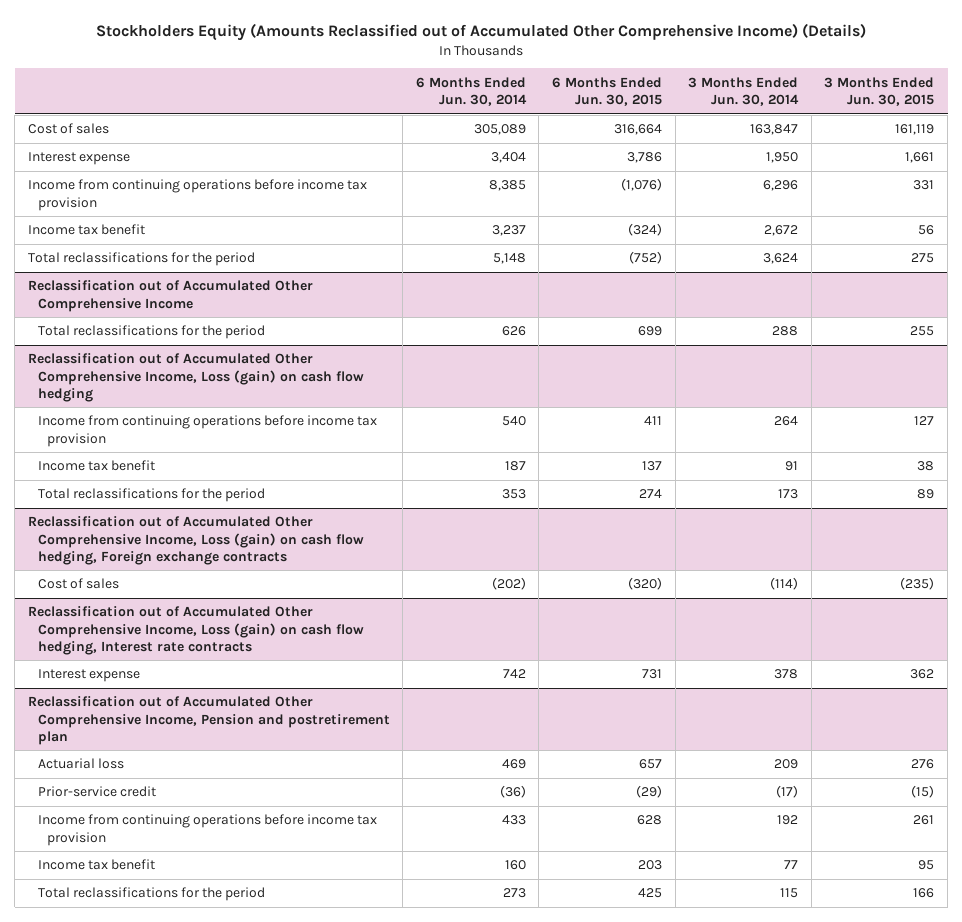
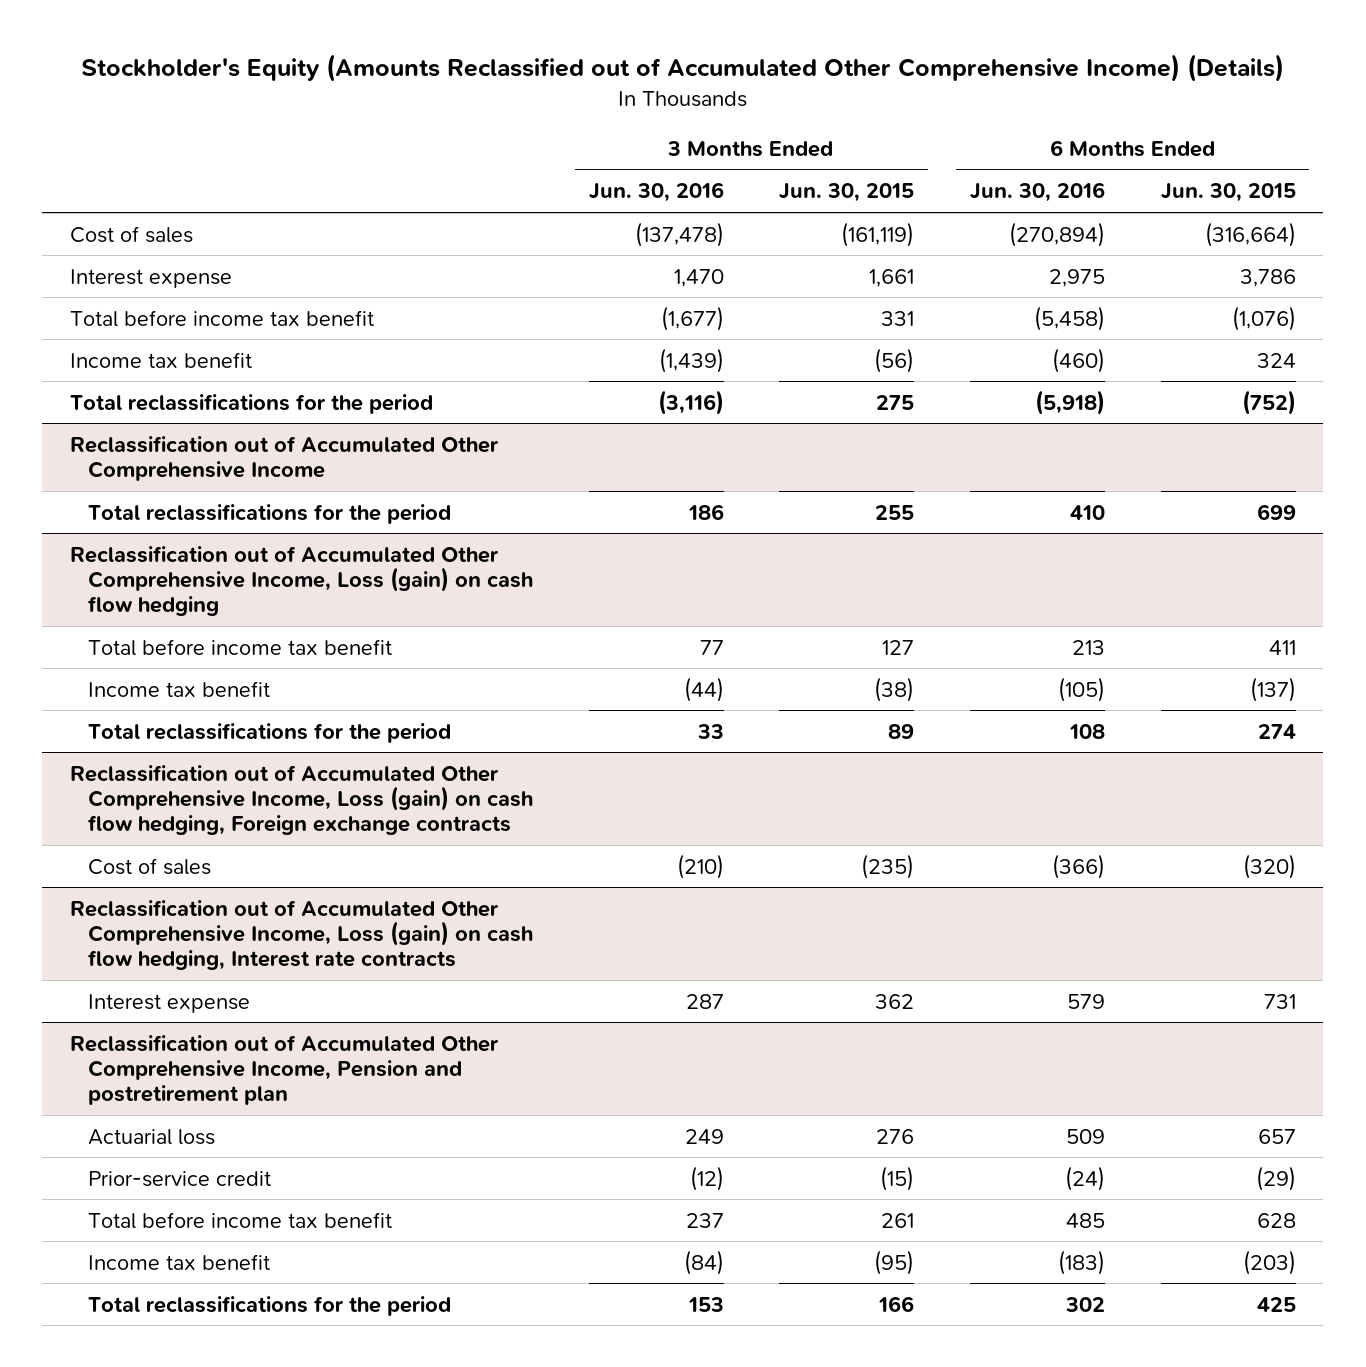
[96,23,867,42] Stockholders Equity (Amounts Reclassified out of Accumulated Other Comprehensive Income) (Details) -> [80,54,1284,83] Stockholder's Equity (Amounts Reclassified out of Accumulated Other Comprehensive Income) (Details)
[415,76,527,107] 6 Months Ended Jun. 30, 2014 -> none
[688,76,800,107] 3 Months Ended Jun. 30, 2014 -> none
none -> [588,182,724,203] Jun. 30, 2016
none -> [969,182,1105,203] Jun. 30, 2016
[613,124,662,136] 316,664 -> [1204,221,1296,247] (316,664)
[895,124,935,136] 161,119 -> [841,221,915,247] (161,119)
[27,179,367,211] Income from continuing operations before income tax provision -> [70,309,375,327] Total before income tax benefit
[627,223,662,237] (324) -> [1256,352,1296,368] 324
[918,225,935,236] 56 -> [874,347,915,373] (56)
[37,415,377,447] Income from continuing operations before income tax provision -> [87,638,392,656] Total before income tax benefit
[641,461,662,472] 137 -> [1249,676,1296,702] (137)
[917,461,935,472] 38 -> [874,676,915,702] (38)
[37,814,377,846] Income from continuing operations before income tax provision -> [87,1211,392,1229] Total before income tax benefit
[637,860,662,871] 203 -> [1242,1249,1296,1275] (203)
[918,860,935,871] 95 -> [874,1249,915,1275] (95)

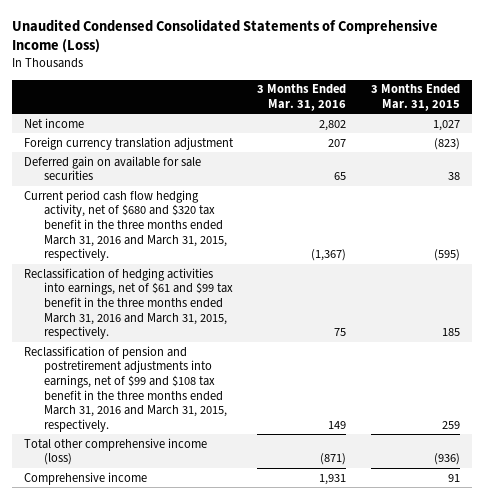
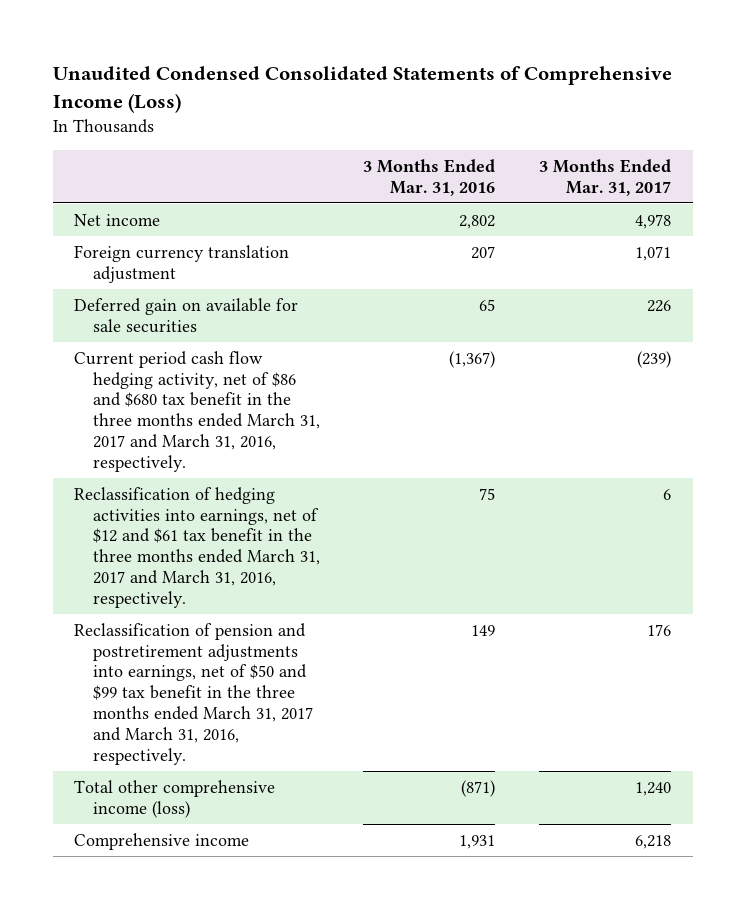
[371,84,461,111] 3 Months Ended Mar. 31, 2015 -> none
none -> [538,158,671,196] 3 Months Ended Mar. 31, 2017
[23,189,227,262] Current period cash flow hedging activity, net of $680 and $320 tax benefit in the three months ended March 31, 2016 and March 31, 2015, respectively. -> [74,350,320,472] Current period cash flow hedging activity, net of $86 and $680 tax benefit in the three months ended March 31, 2017 and March 31, 2016, respectively.
[23,267,233,340] Reclassification of hedging activities into earnings, net of $61 and $99 tax benefit in the three months ended March 31, 2016 and March 31, 2015, respectively. -> [74,486,320,608] Reclassification of hedging activities into earnings, net of $12 and $61 tax benefit in the three months ended March 31, 2017 and March 31, 2016, respectively.
[23,345,227,432] Reclassification of pension and postretirement adjustments into earnings, net of $99 and $108 tax benefit in the three months ended March 31, 2016 and March 31, 2015, respectively. -> [74,622,313,765] Reclassification of pension and postretirement adjustments into earnings, net of $50 and $99 tax benefit in the three months ended March 31, 2017 and March 31, 2016, respectively.

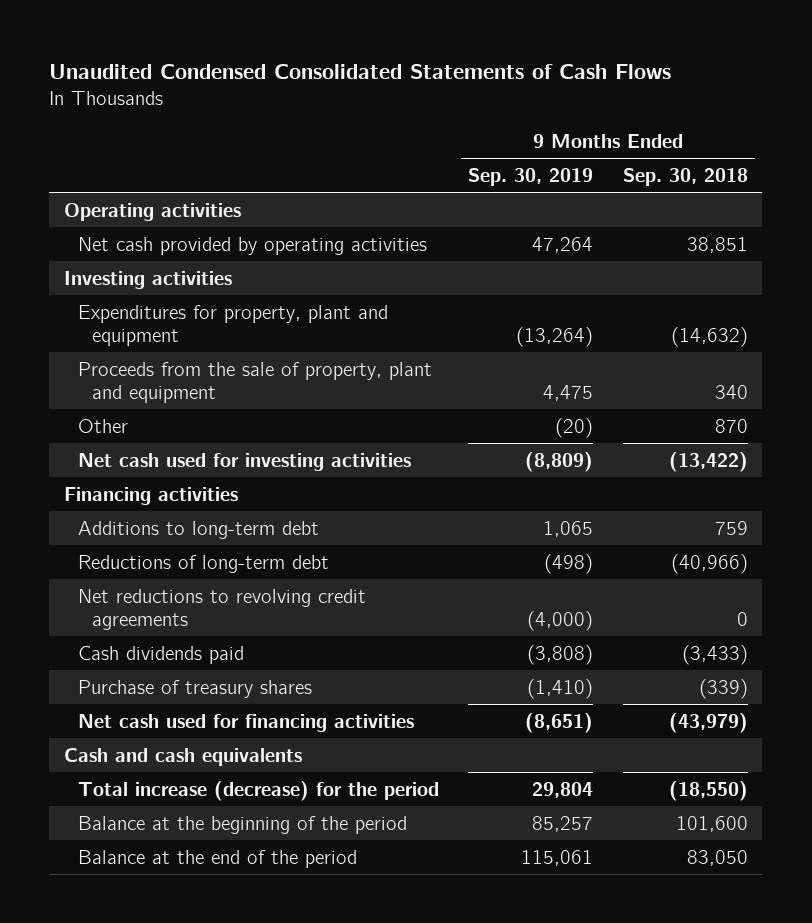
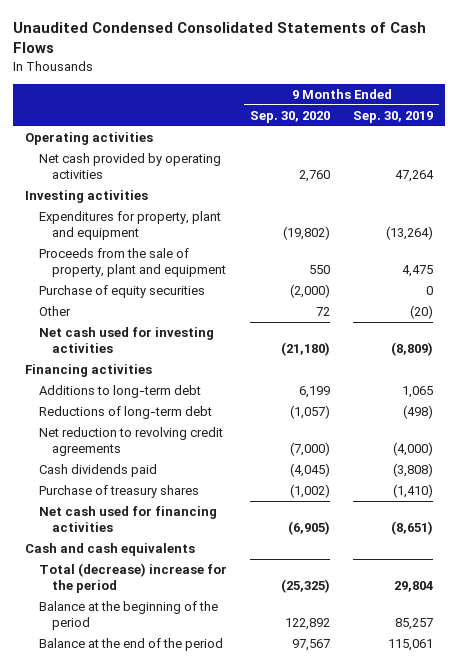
[622,167,748,186] Sep. 30, 2018 -> none
none -> [249,110,330,123] Sep. 30, 2020
none -> [38,285,205,299] Purchase of equity securities
[77,588,366,631] Net reductions to revolving credit agreements -> [38,427,223,457] Net reduction to revolving credit agreements
[77,780,439,801] Total increase (decrease) for the period -> [38,563,227,594] Total (decrease) increase for the period

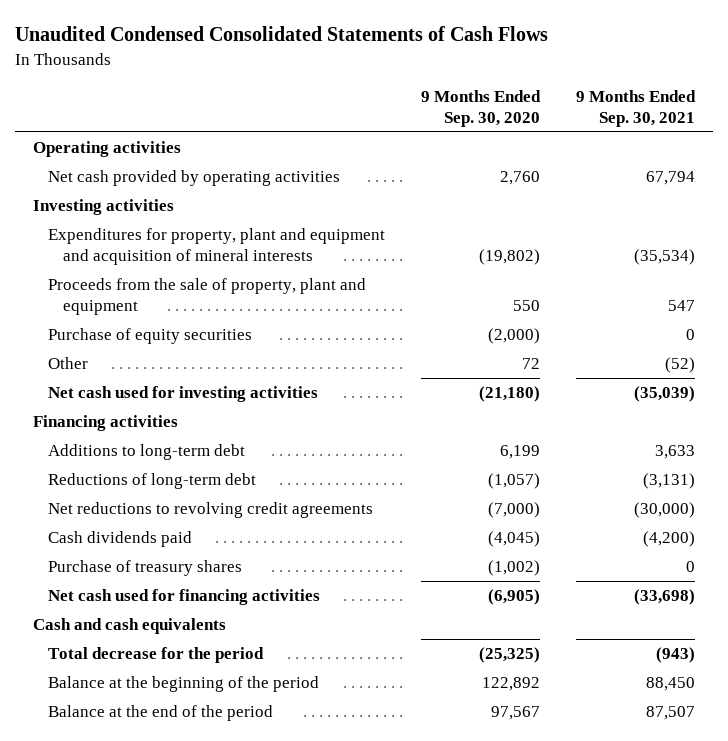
[353,110,434,123] Sep. 30, 2019 -> none
none -> [576,89,697,128] 9 Months Ended Sep. 30, 2021
[38,211,221,241] Expenditures for property, plant and equipment -> [47,228,385,266] Expenditures for property, plant and equipment and acquisition of mineral interests
[38,427,223,457] Net reduction to revolving credit agreements -> [47,502,373,519] Net reductions to revolving credit agreements
[38,563,227,594] Total (decrease) increase for the period -> [47,647,264,664] Total decrease for the period

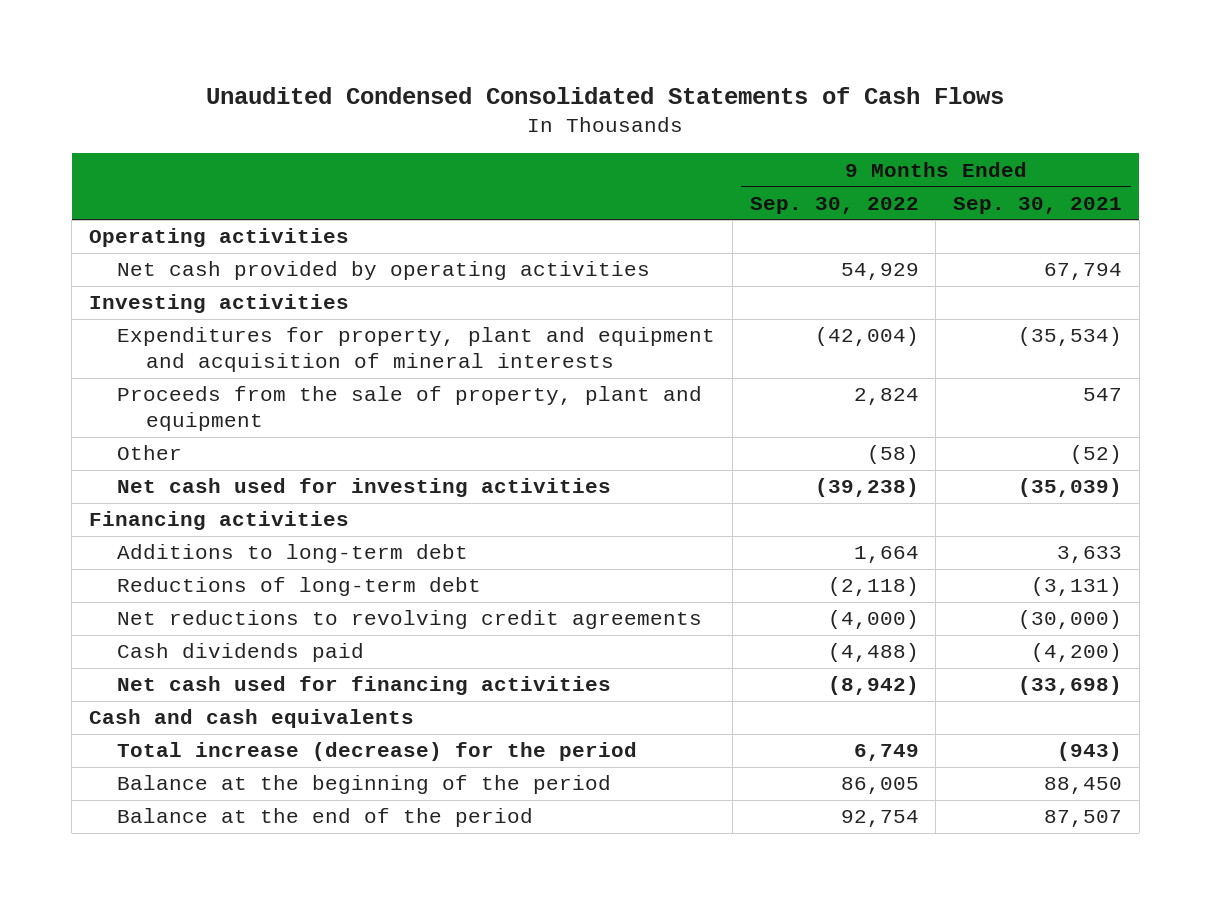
[421,89,542,128] 9 Months Ended Sep. 30, 2020 -> none
none -> [749,196,919,214] Sep. 30, 2022
[47,328,252,345] Purchase of equity securities -> none
[47,560,242,577] Purchase of treasury shares -> none
[47,647,264,664] Total decrease for the period -> [117,742,638,762] Total increase (decrease) for the period

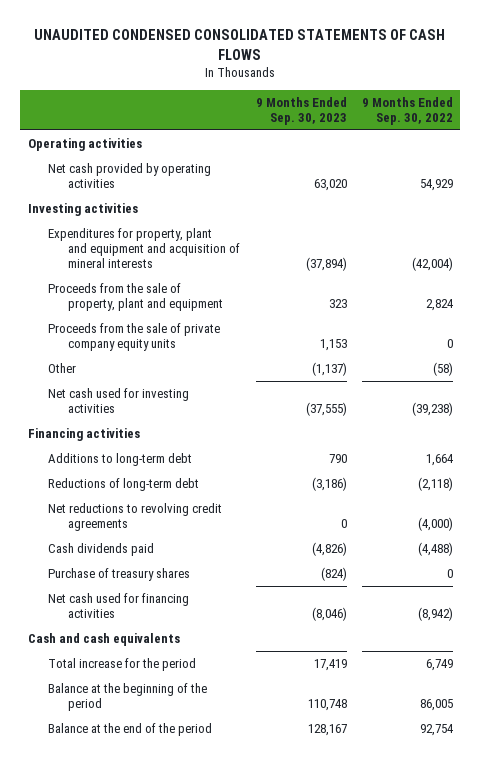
[206,87,1005,105] Unaudited Condensed Consolidated Statements of Cash Flows -> [34,29,446,60] UNAUDITED CONDENSED CONSOLIDATED STATEMENTS OF CASH FLOWS
[952,196,1122,214] Sep. 30, 2021 -> none
none -> [255,96,347,125] 9 Months Ended Sep. 30, 2023
none -> [48,322,221,351] Proceeds from the sale of private company equity units
none -> [48,567,191,581] Purchase of treasury shares
[117,742,638,762] Total increase (decrease) for the period -> [48,657,197,671] Total increase for the period

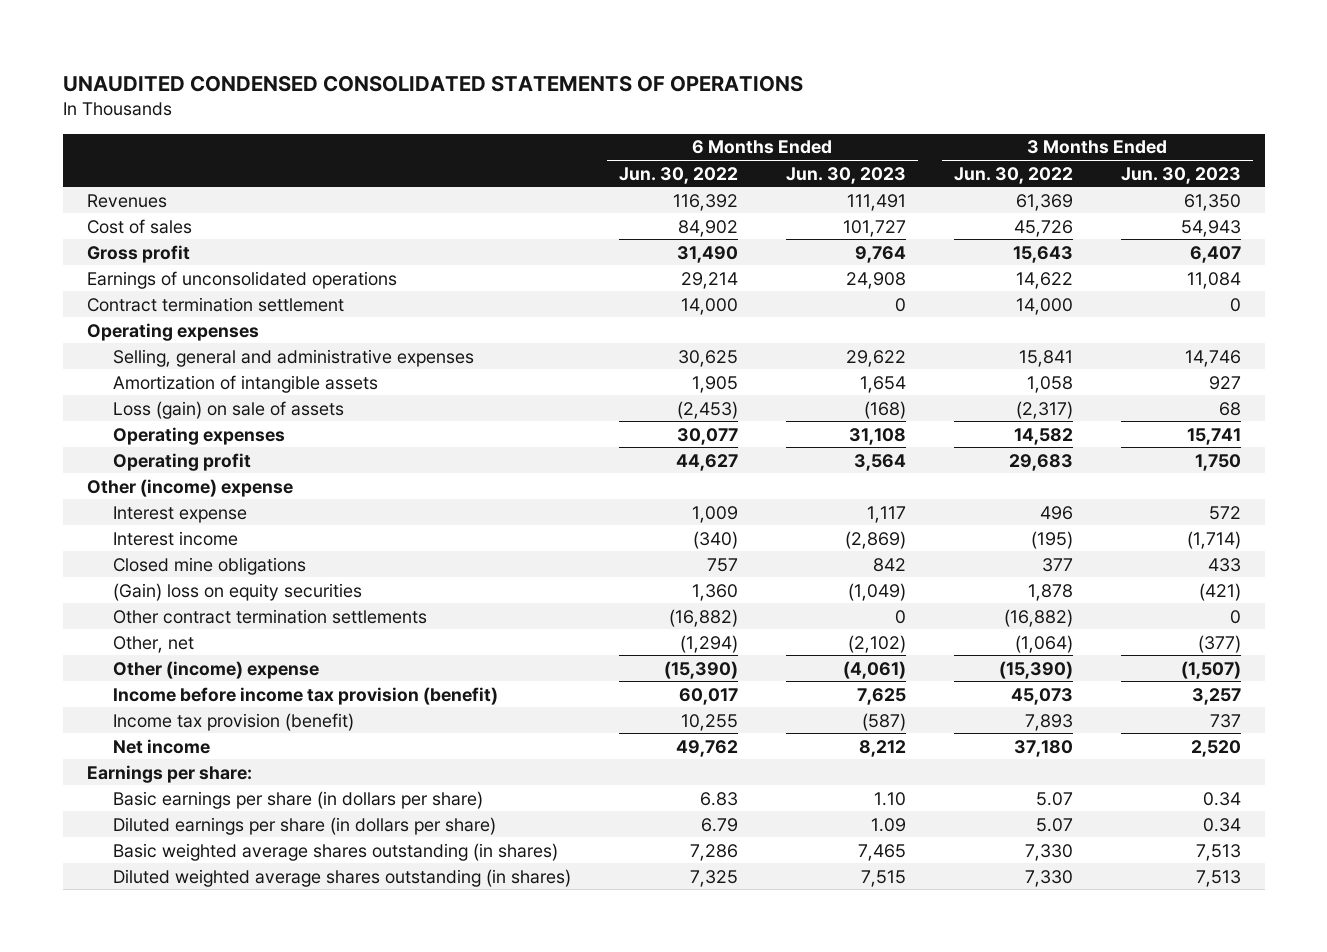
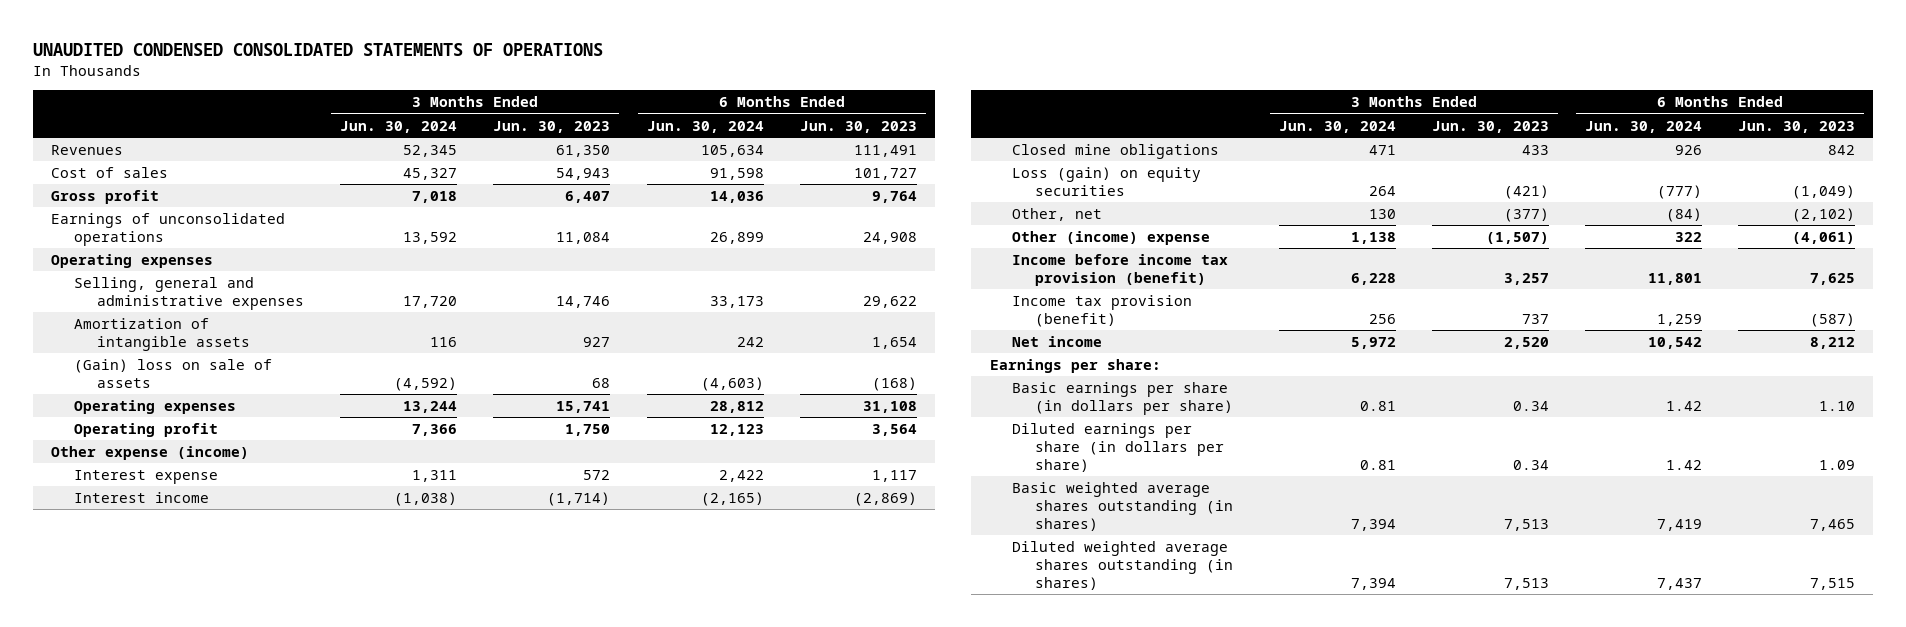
[619,166,739,184] Jun. 30, 2022 -> none
[953,166,1073,184] Jun. 30, 2022 -> none
none -> [340,120,458,133] Jun. 30, 2024
none -> [646,120,764,133] Jun. 30, 2024
[86,296,344,312] Contract termination settlement -> none
[113,400,345,419] Loss (gain) on sale of assets -> [74,358,273,388] (Gain) loss on sale of assets
[86,478,293,497] Other (income) expense -> [51,445,250,460] Other expense (income)
[113,608,428,624] Other contract termination settlements -> none
[113,582,363,601] (Gain) loss on equity securities -> [1012,166,1202,196] Loss (gain) on equity securities

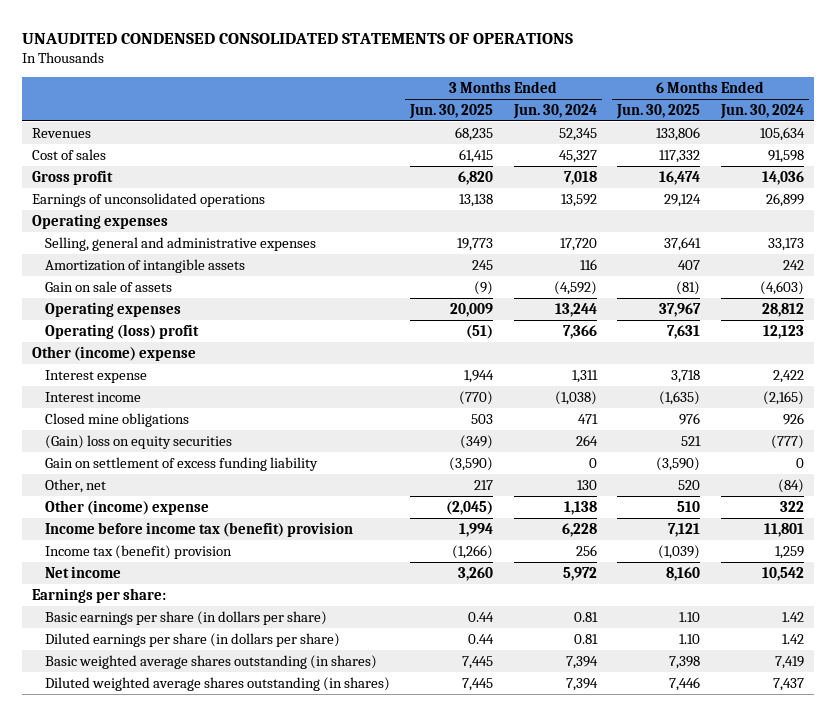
[493,120,611,133] Jun. 30, 2023 -> none
[799,120,917,133] Jun. 30, 2023 -> none
none -> [409,103,494,119] Jun. 30, 2025
none -> [616,103,701,119] Jun. 30, 2025
[74,358,273,388] (Gain) loss on sale of assets -> [44,280,172,292] Gain on sale of assets
[74,422,219,437] Operating profit -> [44,323,199,339] Operating (loss) profit
[51,445,250,460] Other expense (income) -> [31,345,196,361] Other (income) expense
[1012,166,1202,196] Loss (gain) on equity securities -> [44,434,232,449] (Gain) loss on equity securities
none -> [44,456,318,471] Gain on settlement of excess funding liability
[1012,253,1229,286] Income before income tax provision (benefit) -> [44,521,353,537] Income before income tax (benefit) provision
[1012,294,1193,327] Income tax provision (benefit) -> [44,544,232,559] Income tax (benefit) provision

